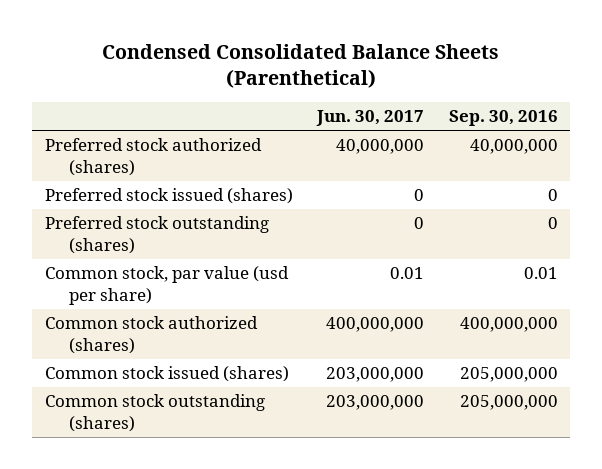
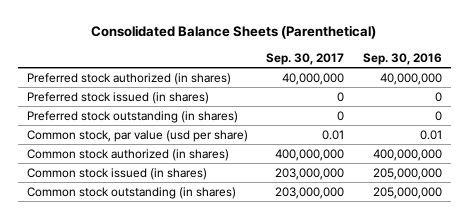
[102,43,500,89] Condensed Consolidated Balance Sheets (Parenthetical) -> [91,25,377,40] Consolidated Balance Sheets (Parenthetical)
[316,110,425,127] Jun. 30, 2017 -> none
none -> [266,52,345,65] Sep. 30, 2017
[44,138,262,176] Preferred stock authorized (shares) -> [26,72,231,85] Preferred stock authorized (in shares)
[44,188,293,205] Preferred stock issued (shares) -> [26,91,209,104] Preferred stock issued (in shares)
[44,216,269,254] Preferred stock outstanding (shares) -> [26,110,238,123] Preferred stock outstanding (in shares)
[44,316,258,354] Common stock authorized (shares) -> [26,148,229,161] Common stock authorized (in shares)
[44,366,289,383] Common stock issued (shares) -> [26,167,207,180] Common stock issued (in shares)
[44,394,265,432] Common stock outstanding (shares) -> [26,186,236,199] Common stock outstanding (in shares)

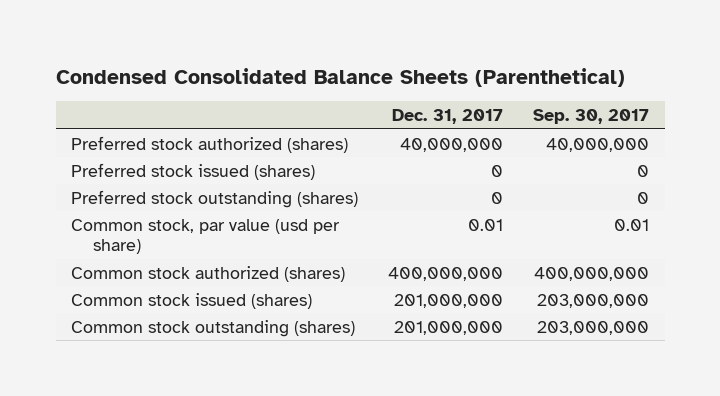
[91,25,377,40] Consolidated Balance Sheets (Parenthetical) -> [55,67,625,87] Condensed Consolidated Balance Sheets (Parenthetical)
[362,52,442,65] Sep. 30, 2016 -> none
none -> [392,109,504,125] Dec. 31, 2017
[26,72,231,85] Preferred stock authorized (in shares) -> [70,135,348,153] Preferred stock authorized (shares)
[26,91,209,104] Preferred stock issued (in shares) -> [70,162,315,180] Preferred stock issued (shares)
[26,110,238,123] Preferred stock outstanding (in shares) -> [70,189,358,208] Preferred stock outstanding (shares)
[26,148,229,161] Common stock authorized (in shares) -> [70,265,345,282] Common stock authorized (shares)
[26,167,207,180] Common stock issued (in shares) -> [70,292,312,309] Common stock issued (shares)
[26,186,236,199] Common stock outstanding (in shares) -> [70,319,355,337] Common stock outstanding (shares)

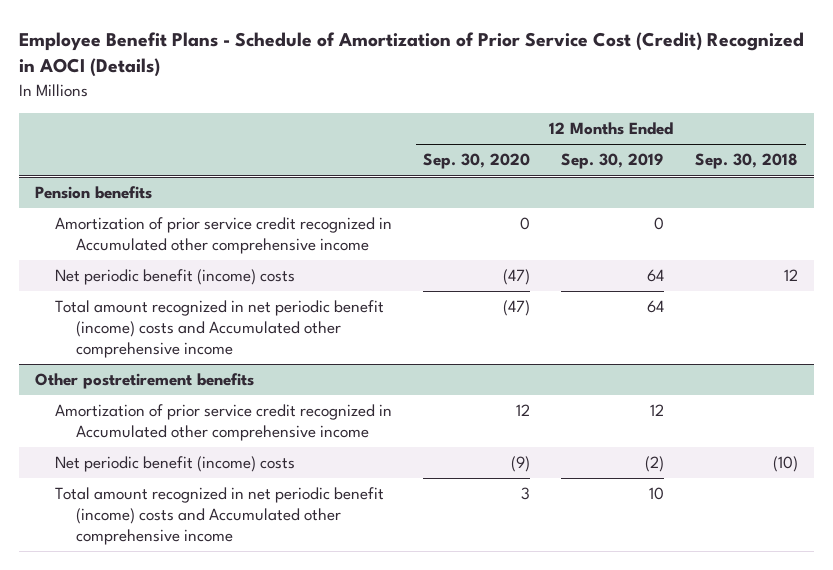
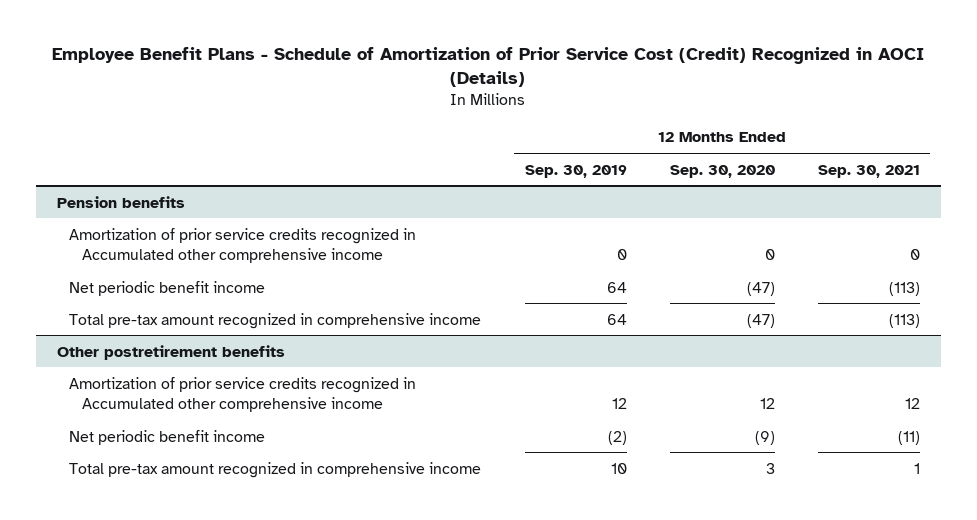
[695,153,799,170] Sep. 30, 2018 -> none
none -> [817,164,920,178] Sep. 30, 2021
[55,217,393,255] Amortization of prior service credit recognized in Accumulated other comprehensive income -> [69,227,417,263] Amortization of prior service credits recognized in Accumulated other comprehensive income
[55,269,296,286] Net periodic benefit (income) costs -> [69,280,266,296] Net periodic benefit income
[55,300,385,359] Total amount recognized in net periodic benefit (income) costs and Accumulated other comprehensive income -> [69,312,482,329] Total pre-tax amount recognized in comprehensive income
[55,404,393,442] Amortization of prior service credit recognized in Accumulated other comprehensive income -> [69,376,417,412] Amortization of prior service credits recognized in Accumulated other comprehensive income
[55,456,296,473] Net periodic benefit (income) costs -> [69,429,266,445] Net periodic benefit income
[55,487,385,546] Total amount recognized in net periodic benefit (income) costs and Accumulated other comprehensive income -> [69,461,482,478] Total pre-tax amount recognized in comprehensive income

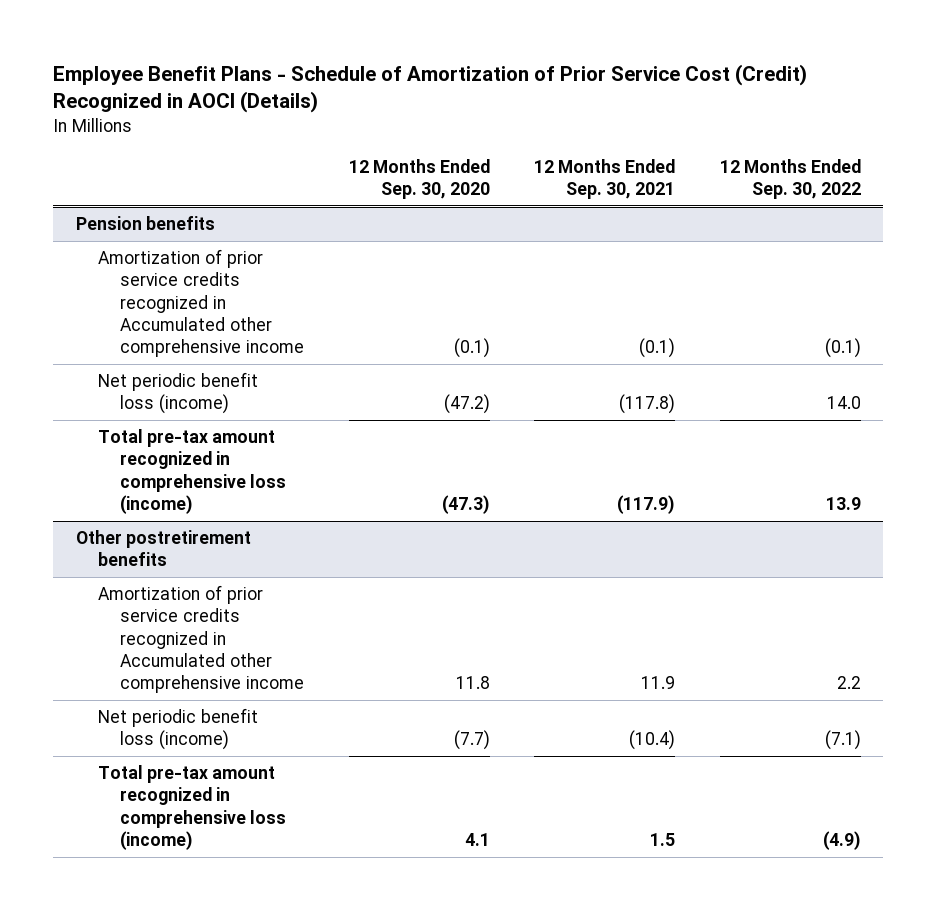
[524,164,627,178] Sep. 30, 2019 -> none
none -> [720,159,862,200] 12 Months Ended Sep. 30, 2022
[764,248,775,260] 0 -> [453,337,490,358] (0.1)
[909,248,920,260] 0 -> [639,337,676,358] (0.1)
[69,280,266,296] Net periodic benefit income -> [97,372,258,415] Net periodic benefit loss (income)
[746,281,775,296] (47) -> [443,394,490,415] (47.2)
[888,281,920,296] (113) -> [619,394,676,415] (117.8)
[69,312,482,329] Total pre-tax amount recognized in comprehensive income -> [97,429,287,514] Total pre-tax amount recognized in comprehensive loss (income)
[746,313,775,328] (47) -> [441,494,490,514] (47.3)
[888,313,920,328] (113) -> [617,494,676,514] (117.9)
[759,397,775,409] 12 -> [455,675,490,689] 11.8
[904,397,920,409] 12 -> [641,675,676,689] 11.9
[69,429,266,445] Net periodic benefit income -> [97,708,258,751] Net periodic benefit loss (income)
[754,430,775,445] (9) -> [453,730,490,751] (7.7)
[897,430,920,445] (11) -> [629,730,676,751] (10.4)
[69,461,482,478] Total pre-tax amount recognized in comprehensive income -> [97,765,287,850] Total pre-tax amount recognized in comprehensive loss (income)
[765,462,775,474] 3 -> [464,832,490,846] 4.1
[913,462,920,474] 1 -> [650,832,676,846] 1.5

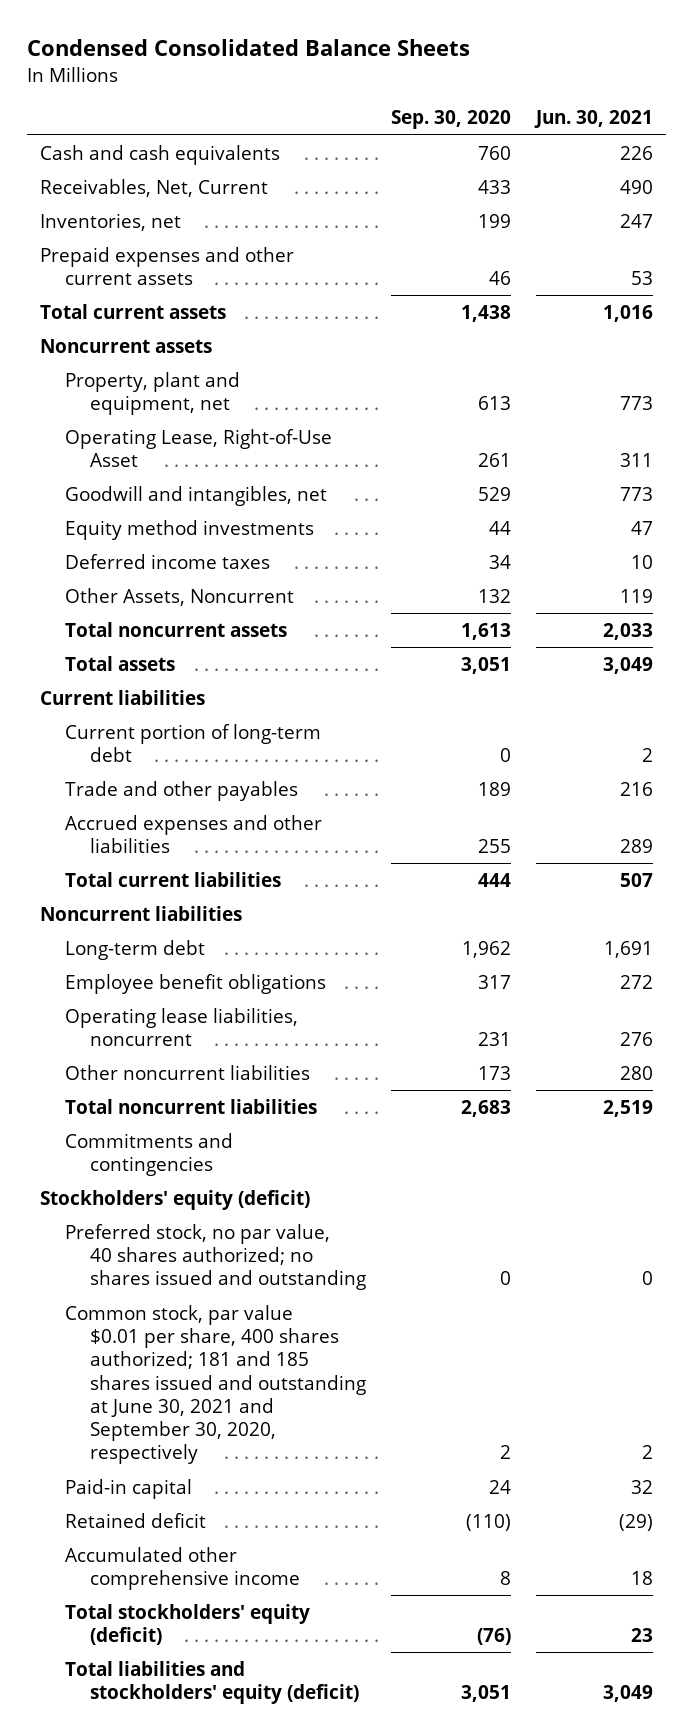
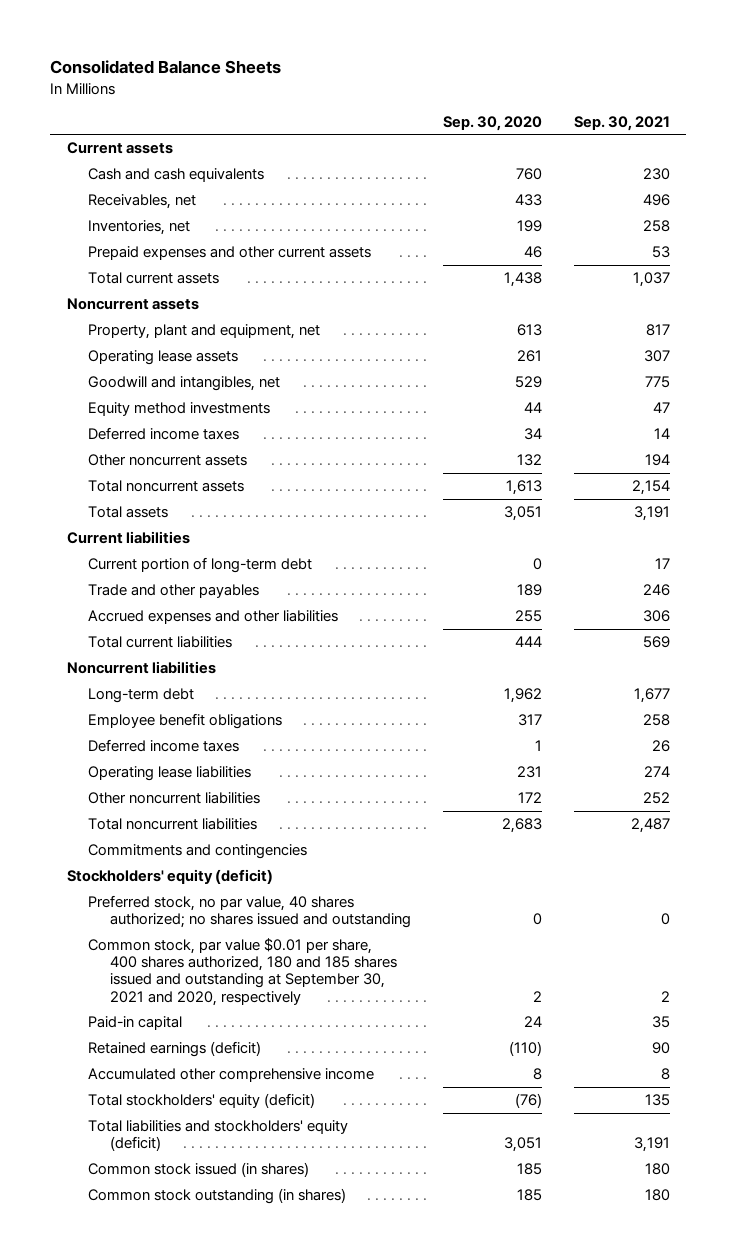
[27,39,471,57] Condensed Consolidated Balance Sheets -> [50,60,282,75] Consolidated Balance Sheets
[534,110,654,129] Jun. 30, 2021 -> none
none -> [574,115,671,131] Sep. 30, 2021
none -> [66,142,173,155] Current assets
[39,178,268,197] Receivables, Net, Current -> [88,194,197,210] Receivables, net
[64,428,332,468] Operating Lease, Right-of-Use Asset -> [88,350,239,366] Operating lease assets
[64,587,294,606] Other Assets, Noncurrent -> [88,454,248,467] Other noncurrent assets
none -> [88,739,240,753] Deferred income taxes
[64,1007,298,1047] Operating lease liabilities, noncurrent -> [88,766,252,782] Operating lease liabilities
[478,1065,512,1080] 173 -> [517,792,542,804] 172
[64,1304,367,1465] Common stock, par value $0.01 per share, 400 shares authorized; 181 and 185 shares issued and outstanding at June 30, 2021 and September 30, 2020, respectively -> [88,938,397,1006] Common stock, par value $0.01 per share, 400 shares authorized, 180 and 185 shares issued and outstanding at September 30, 2021 and 2020, respectively
[64,1512,206,1528] Retained deficit -> [88,1041,262,1058] Retained earnings (deficit)
none -> [88,1162,310,1178] Common stock issued (in shares)
none -> [88,1188,347,1205] Common stock outstanding (in shares)

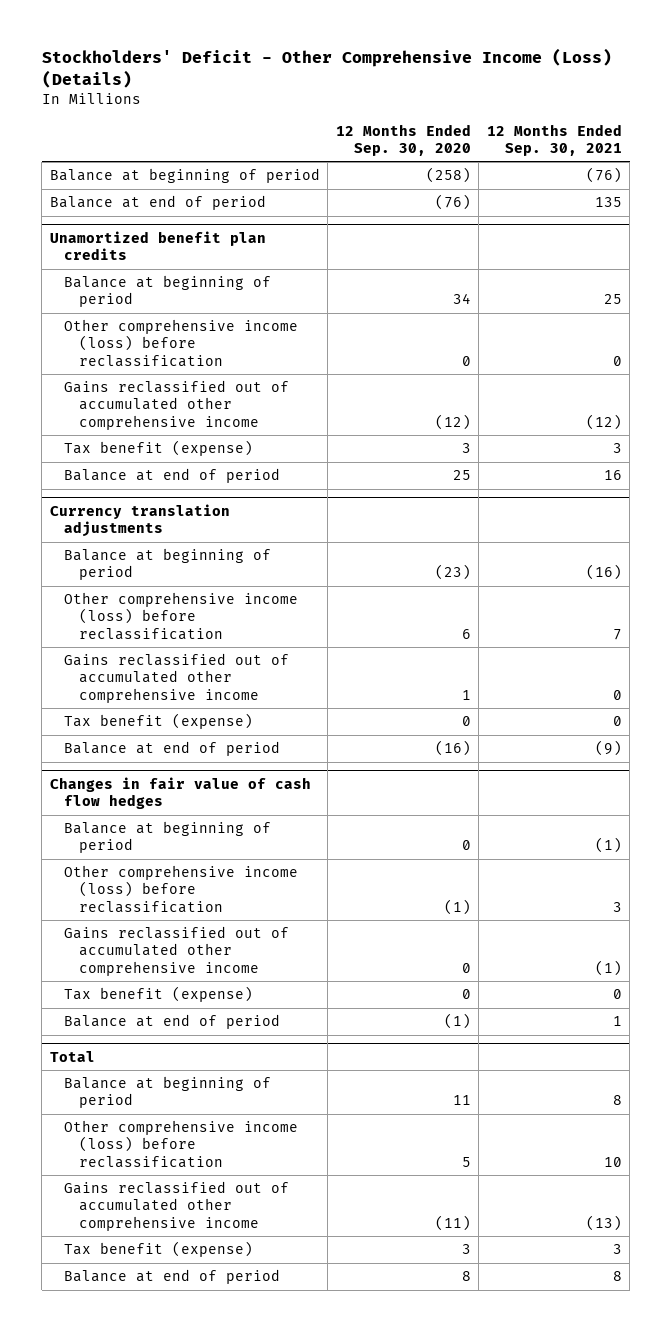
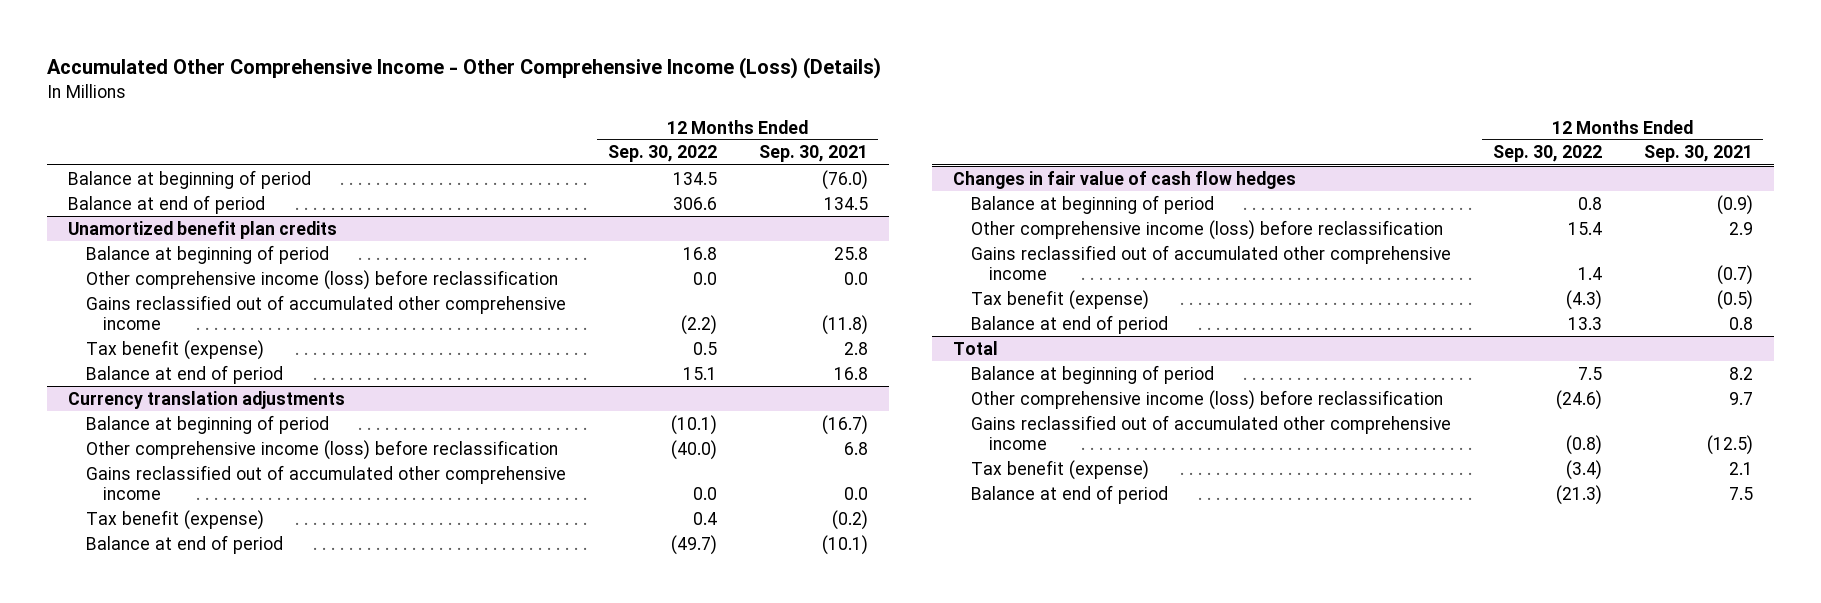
[41,48,612,88] Stockholders' Deficit - Other Comprehensive Income (Loss) (Details) -> [47,57,882,80] Accumulated Other Comprehensive Income - Other Comprehensive Income (Loss) (Details)
[335,123,471,156] 12 Months Ended Sep. 30, 2020 -> none
none -> [607,145,717,163] Sep. 30, 2022
[585,167,622,184] (76) -> [821,169,868,190] (76.0)
[594,197,622,208] 135 -> [823,196,868,210] 134.5
[603,294,622,305] 25 -> [833,246,868,260] 25.8
[612,355,622,366] 0 -> [843,271,868,285] 0.0
[585,413,622,430] (12) -> [821,314,868,335] (11.8)
[612,443,622,454] 3 -> [843,341,868,355] 2.8
[603,470,622,481] 16 -> [833,366,868,380] 16.8
[585,564,622,581] (16) -> [821,414,868,435] (16.7)
[612,628,622,640] 7 -> [843,441,868,455] 6.8
[612,689,622,700] 0 -> [843,486,868,500] 0.0
[612,716,622,727] 0 -> [831,509,868,530] (0.2)
[594,740,622,757] (9) -> [821,534,868,555] (10.1)
[594,837,622,854] (1) -> [1716,194,1753,215] (0.9)
[612,901,622,912] 3 -> [1728,221,1753,235] 2.9
[594,959,622,976] (1) -> [1716,264,1753,285] (0.7)
[612,989,622,1000] 0 -> [1716,289,1753,310] (0.5)
[612,1016,622,1027] 1 -> [1728,316,1753,330] 0.8
[612,1095,622,1106] 8 -> [1728,366,1753,380] 8.2
[603,1156,622,1167] 10 -> [1728,391,1753,405] 9.7
[585,1214,622,1231] (13) -> [1706,434,1753,455] (12.5)
[612,1244,622,1255] 3 -> [1728,461,1753,475] 2.1
[612,1271,622,1282] 8 -> [1728,486,1753,500] 7.5

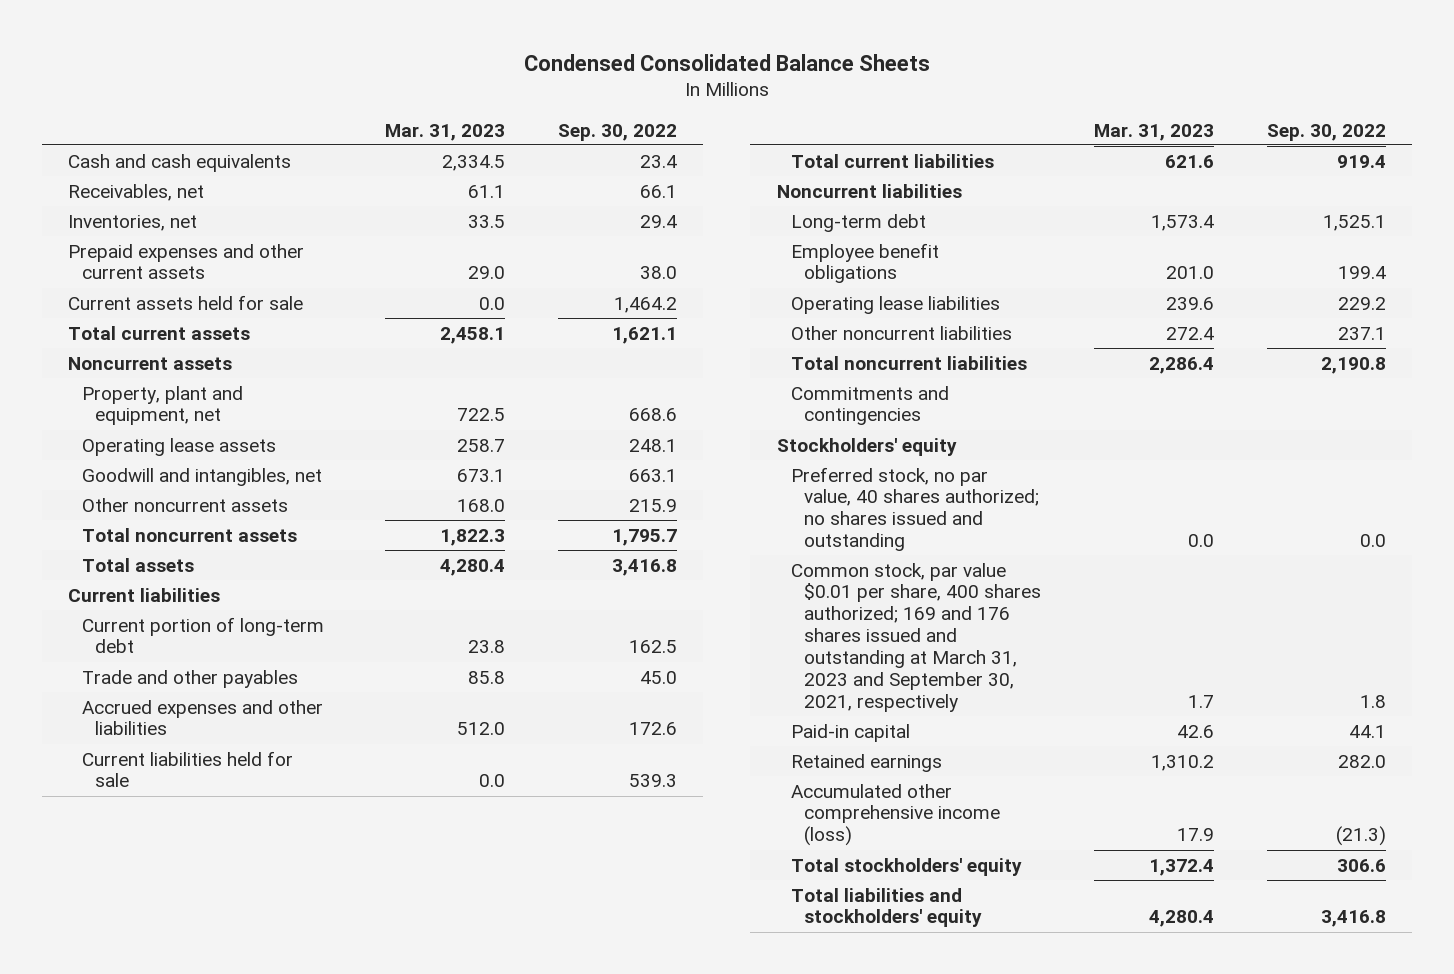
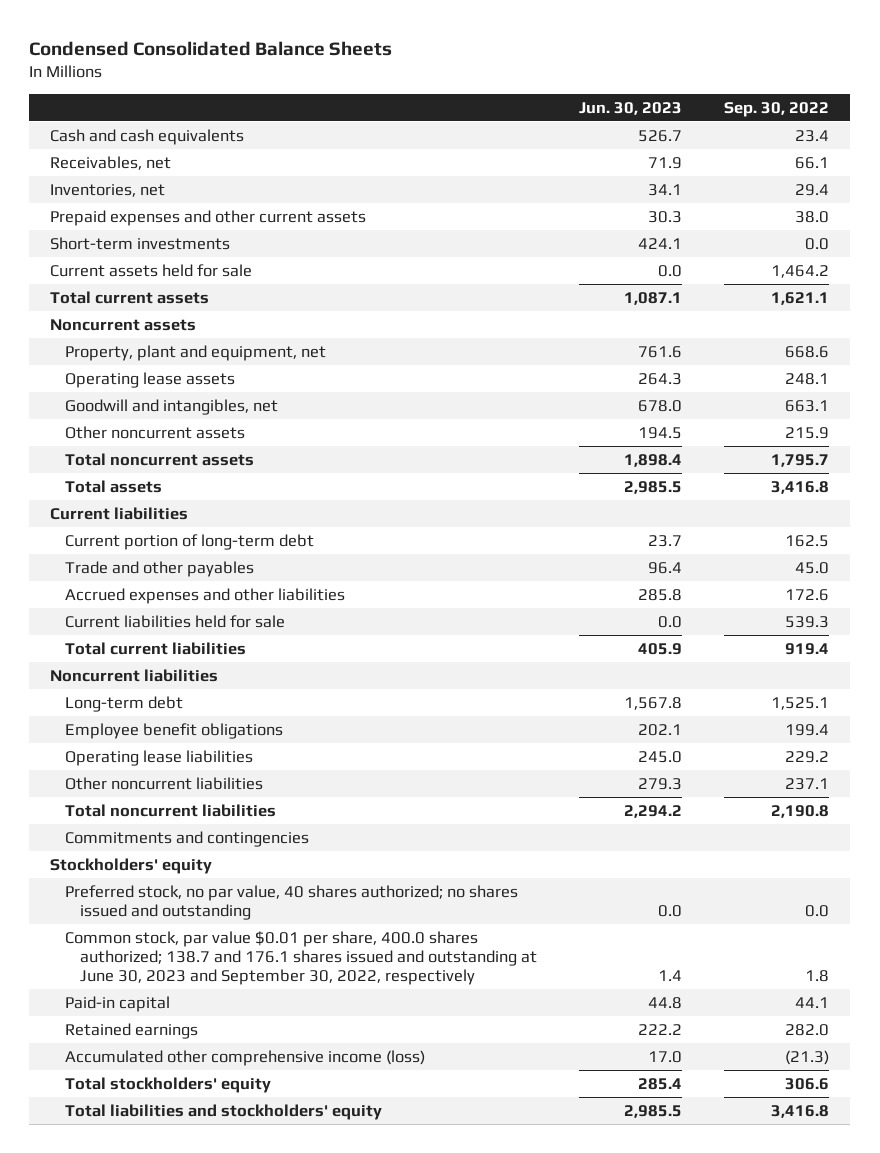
[385,123,506,141] Mar. 31, 2023 -> none
none -> [579,101,683,115] Jun. 30, 2023
none -> [50,236,231,250] Short-term investments
[790,562,1042,713] Common stock, par value $0.01 per share, 400 shares authorized; 169 and 176 shares issued and outstanding at March 31, 2023 and September 30, 2021, respectively -> [65,930,538,986] Common stock, par value $0.01 per share, 400.0 shares authorized; 138.7 and 176.1 shares issued and outstanding at June 30, 2023 and September 30, 2022, respectively

